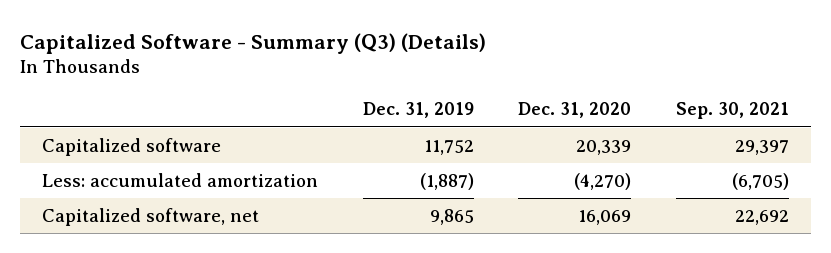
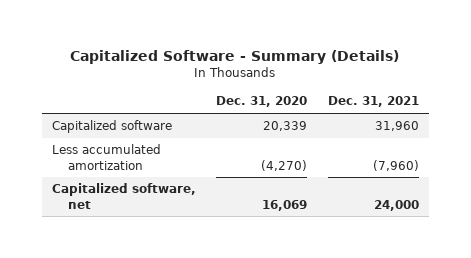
[20,32,487,54] Capitalized Software - Summary (Q3) (Details) -> [70,49,400,64] Capitalized Software - Summary (Details)
[362,102,474,119] Dec. 31, 2019 -> none
[675,102,789,120] Sep. 30, 2021 -> none
none -> [327,96,419,108] Dec. 31, 2021
[42,172,319,187] Less: accumulated amortization -> [52,144,162,170] Less accumulated amortization

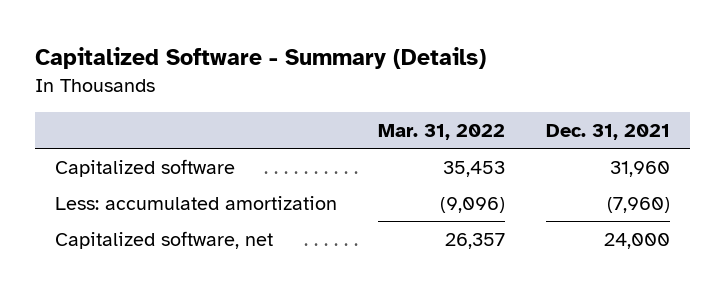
[216,96,308,108] Dec. 31, 2020 -> none
none -> [378,124,506,141] Mar. 31, 2022
[52,144,162,170] Less accumulated amortization -> [55,195,338,210] Less: accumulated amortization

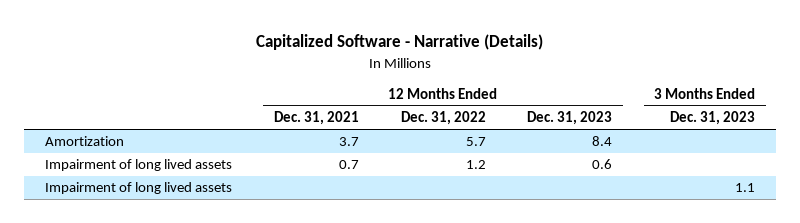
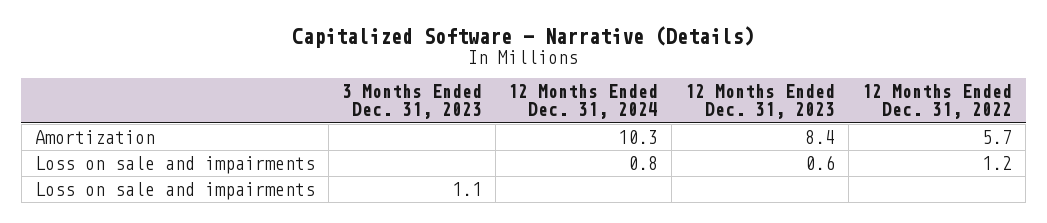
[273,111,359,126] Dec. 31, 2021 -> none
none -> [508,83,659,120] 12 Months Ended Dec. 31, 2024
[45,159,233,172] Impairment of long lived assets -> [34,155,315,174] Loss on sale and impairments
[45,182,233,195] Impairment of long lived assets -> [34,181,315,200] Loss on sale and impairments

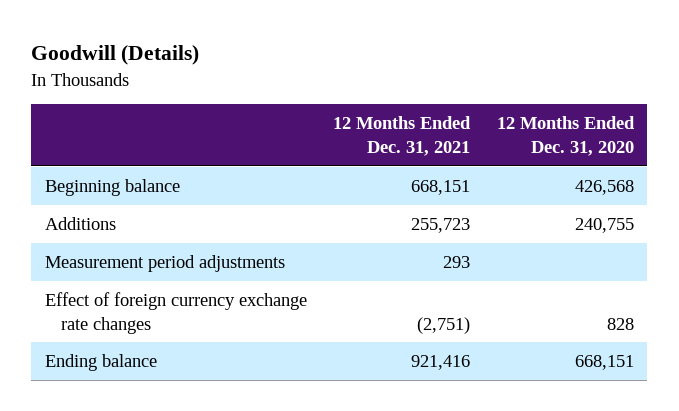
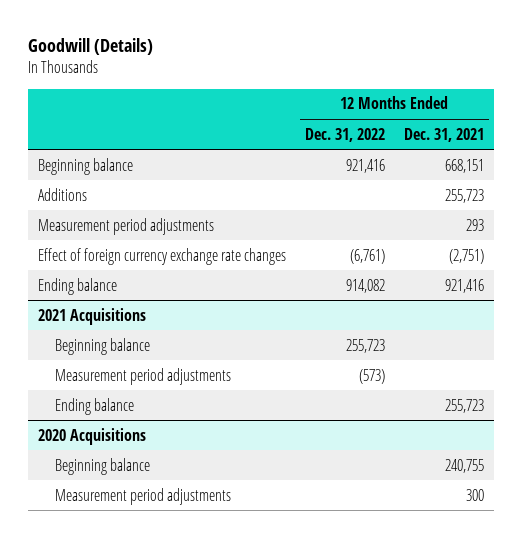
[497,116,636,156] 12 Months Ended Dec. 31, 2020 -> none
none -> [304,127,385,142] Dec. 31, 2022
none -> [37,307,146,325] 2021 Acquisitions
none -> [55,337,151,355] Beginning balance
none -> [55,367,232,385] Measurement period adjustments
none -> [55,397,135,415] Ending balance
none -> [37,427,146,445] 2020 Acquisitions
none -> [55,457,151,475] Beginning balance
none -> [55,487,232,505] Measurement period adjustments

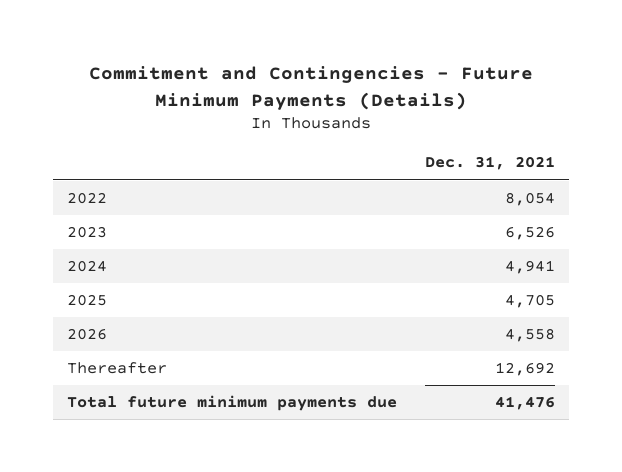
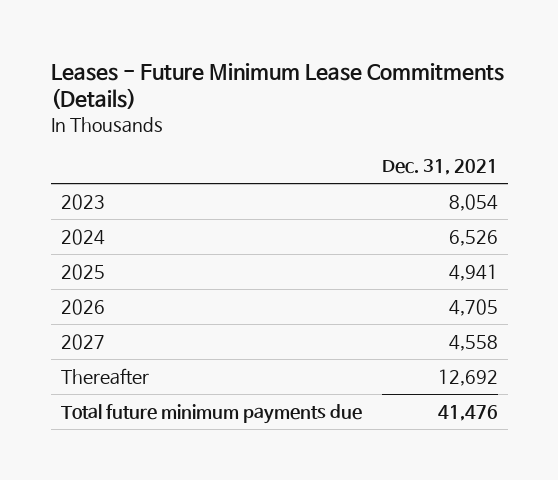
[88,66,533,110] Commitment and Contingencies - Future Minimum Payments (Details) -> [50,62,504,110] Leases - Future Minimum Lease Commitments (Details)
[67,192,108,205] 2022 -> [60,193,105,210] 2023
[67,226,108,239] 2023 -> [60,228,105,245] 2024
[67,260,108,273] 2024 -> [60,263,105,280] 2025
[67,294,108,307] 2025 -> [60,298,105,315] 2026
[67,328,108,341] 2026 -> [60,333,105,350] 2027

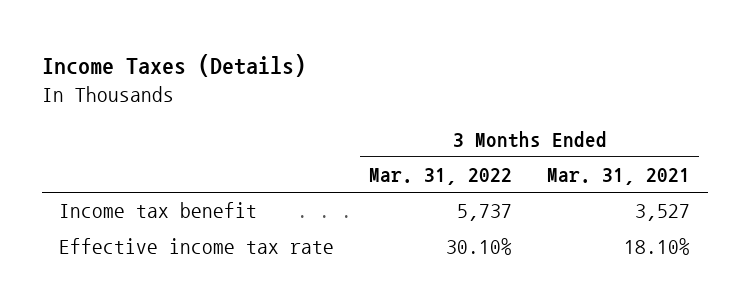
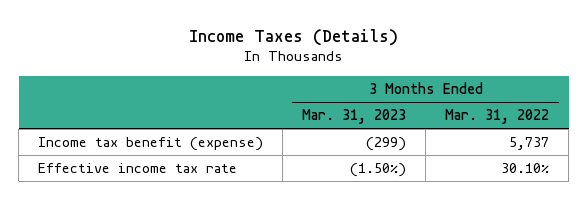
[547,168,691,186] Mar. 31, 2021 -> none
none -> [302,109,407,125] Mar. 31, 2023
[59,202,258,219] Income tax benefit -> [38,137,264,152] Income tax benefit (expense)

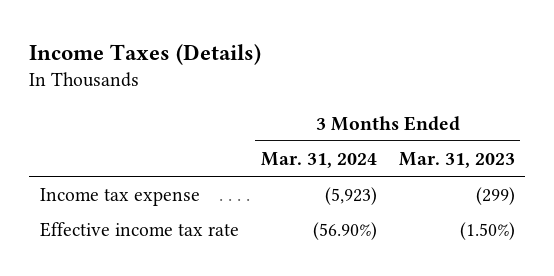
[445,109,550,125] Mar. 31, 2022 -> none
none -> [260,151,377,168] Mar. 31, 2024
[38,137,264,152] Income tax benefit (expense) -> [39,187,200,206] Income tax expense

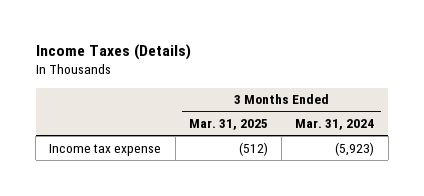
[398,151,515,168] Mar. 31, 2023 -> none
none -> [188,119,268,131] Mar. 31, 2025
[39,221,239,237] Effective income tax rate -> none

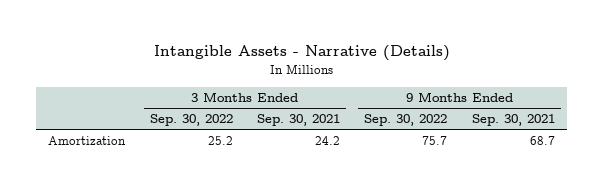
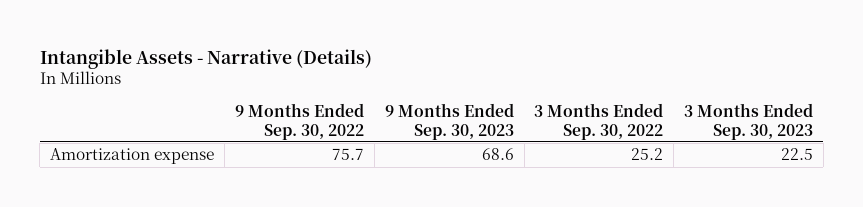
[257,114,341,127] Sep. 30, 2021 -> none
[471,114,555,127] Sep. 30, 2021 -> none
none -> [384,102,514,140] 9 Months Ended Sep. 30, 2023
none -> [684,102,814,140] 3 Months Ended Sep. 30, 2023
[48,135,127,145] Amortization -> [50,148,215,165] Amortization expense

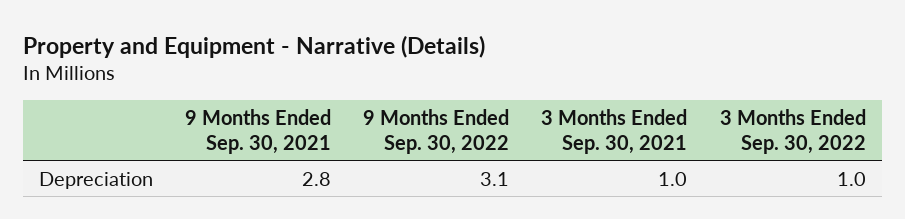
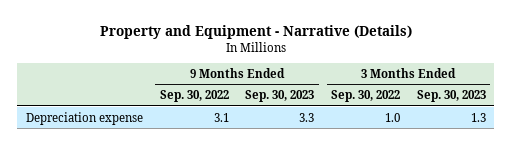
[185,108,332,154] 9 Months Ended Sep. 30, 2021 -> none
[541,108,688,154] 3 Months Ended Sep. 30, 2021 -> none
none -> [245,90,315,103] Sep. 30, 2023
none -> [416,90,486,103] Sep. 30, 2023
[39,171,154,189] Depreciation -> [25,111,143,125] Depreciation expense

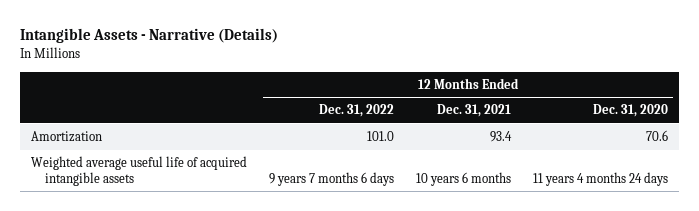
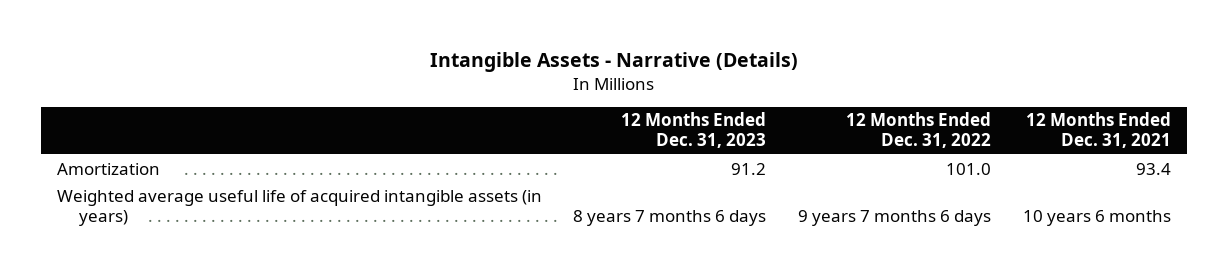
[592,104,668,118] Dec. 31, 2020 -> none
none -> [621,112,767,149] 12 Months Ended Dec. 31, 2023
[30,156,247,187] Weighted average useful life of acquired intangible assets -> [56,189,542,226] Weighted average useful life of acquired intangible assets (in years)

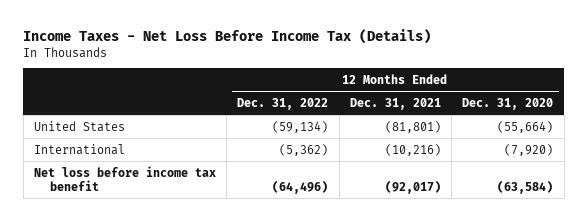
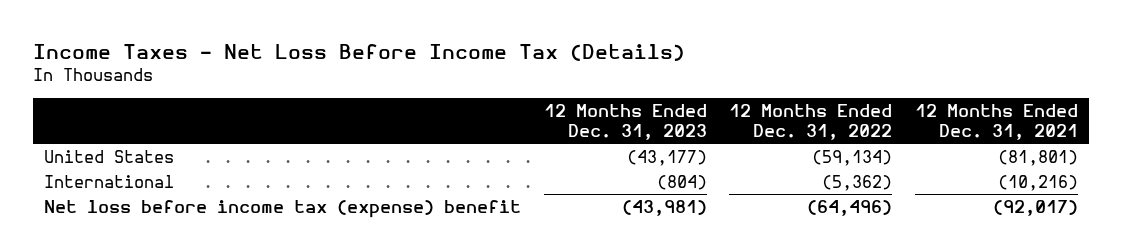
[462,97,554,110] Dec. 31, 2020 -> none
none -> [543,103,707,141] 12 Months Ended Dec. 31, 2023
[33,165,216,191] Net loss before income tax benefit -> [44,199,522,218] Net loss before income tax (expense) benefit

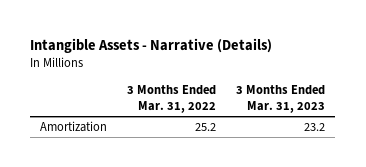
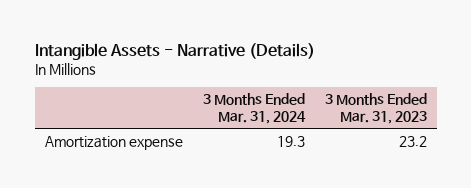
[127,85,217,114] 3 Months Ended Mar. 31, 2022 -> none
none -> [202,93,306,125] 3 Months Ended Mar. 31, 2024
[40,121,108,133] Amortization -> [44,136,183,151] Amortization expense

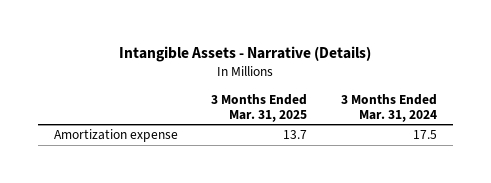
[324,93,427,125] 3 Months Ended Mar. 31, 2023 -> none
none -> [211,93,308,122] 3 Months Ended Mar. 31, 2025
[276,136,305,148] 19.3 -> [412,130,437,140] 17.5

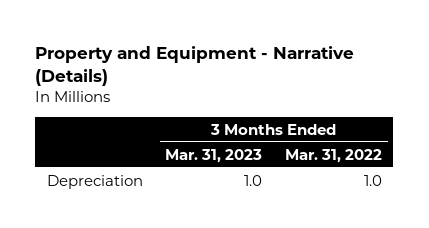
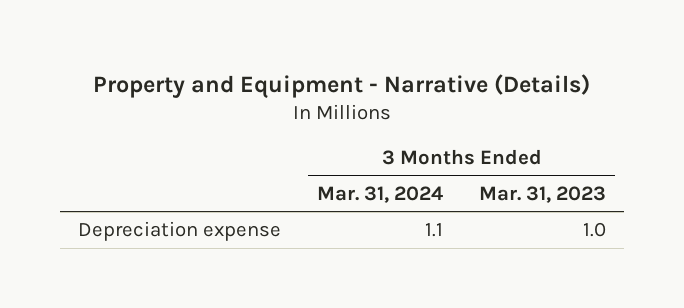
[285,148,383,163] Mar. 31, 2022 -> none
none -> [317,185,444,203] Mar. 31, 2024
[46,174,143,189] Depreciation -> [77,221,281,242] Depreciation expense

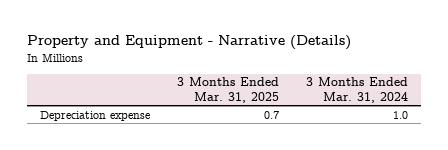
[479,185,607,203] Mar. 31, 2023 -> none
none -> [176,77,279,103] 3 Months Ended Mar. 31, 2025
[425,223,444,238] 1.1 -> [392,110,408,119] 1.0

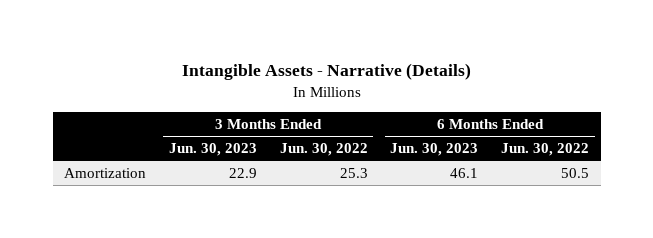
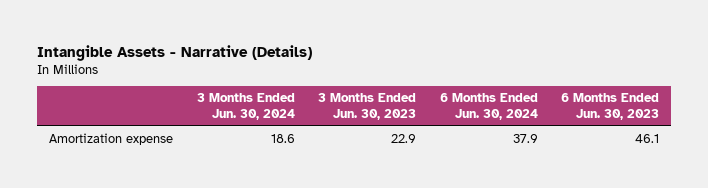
[279,143,368,157] Jun. 30, 2022 -> none
[501,143,590,157] Jun. 30, 2022 -> none
none -> [196,93,295,120] 3 Months Ended Jun. 30, 2024
none -> [439,93,538,120] 6 Months Ended Jun. 30, 2024
[64,168,147,179] Amortization -> [49,133,174,146] Amortization expense

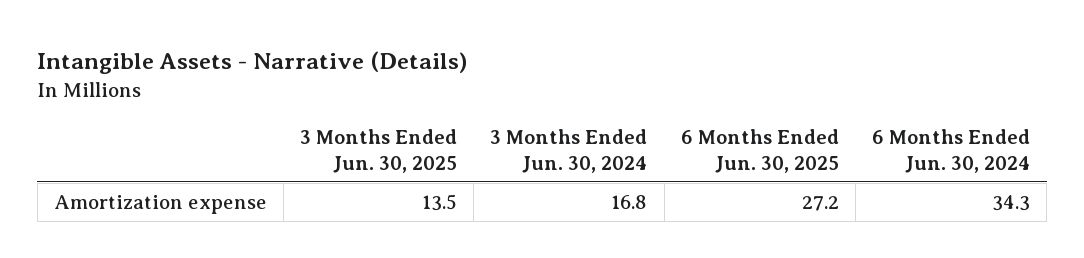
[318,93,417,120] 3 Months Ended Jun. 30, 2023 -> none
[561,93,660,120] 6 Months Ended Jun. 30, 2023 -> none
none -> [300,128,458,174] 3 Months Ended Jun. 30, 2025
none -> [680,128,839,174] 6 Months Ended Jun. 30, 2025
[270,134,295,144] 18.6 -> [611,195,648,210] 16.8
[512,134,538,144] 37.9 -> [992,195,1031,212] 34.3

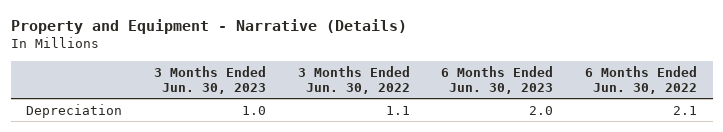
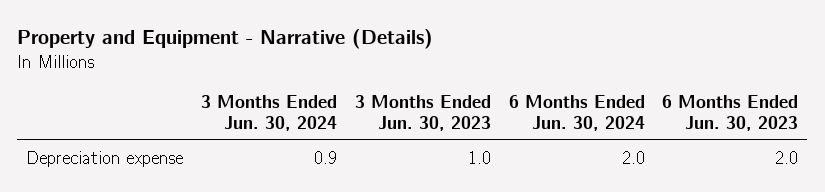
[297,65,410,94] 3 Months Ended Jun. 30, 2022 -> none
[584,65,697,94] 6 Months Ended Jun. 30, 2022 -> none
none -> [201,95,338,131] 3 Months Ended Jun. 30, 2024
none -> [508,95,645,131] 6 Months Ended Jun. 30, 2024
[26,103,123,118] Depreciation -> [26,151,184,168] Depreciation expense

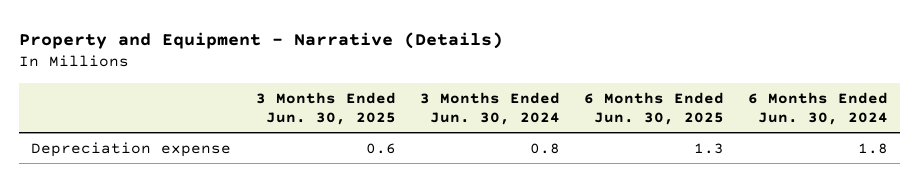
[354,95,491,131] 3 Months Ended Jun. 30, 2023 -> none
[662,95,799,131] 6 Months Ended Jun. 30, 2023 -> none
none -> [255,91,396,125] 3 Months Ended Jun. 30, 2025
none -> [583,91,724,125] 6 Months Ended Jun. 30, 2025
[314,151,338,165] 0.9 -> [529,142,560,154] 0.8
[621,151,645,165] 2.0 -> [857,142,888,154] 1.8

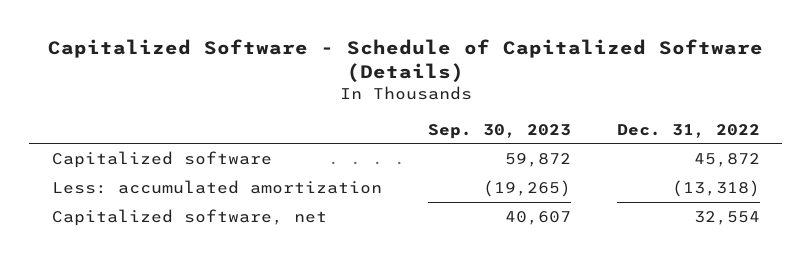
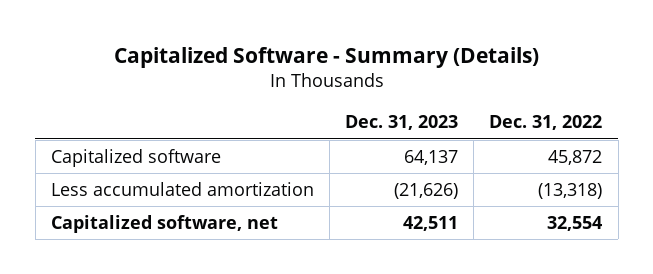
[47,38,763,82] Capitalized Software - Schedule of Capitalized Software (Details) -> [113,47,539,69] Capitalized Software - Summary (Details)
[427,123,571,139] Sep. 30, 2023 -> none
none -> [345,115,459,131] Dec. 31, 2023
[52,179,383,194] Less: accumulated amortization -> [50,182,314,197] Less accumulated amortization

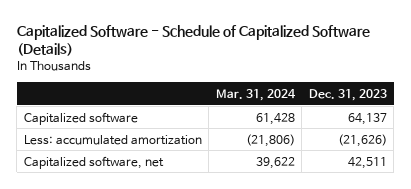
[113,47,539,69] Capitalized Software - Summary (Details) -> [16,24,370,57] Capitalized Software - Schedule of Capitalized Software (Details)
[489,115,603,131] Dec. 31, 2022 -> none
none -> [215,89,296,102] Mar. 31, 2024
[50,182,314,197] Less accumulated amortization -> [23,134,202,145] Less: accumulated amortization

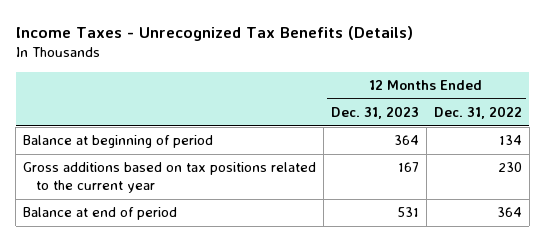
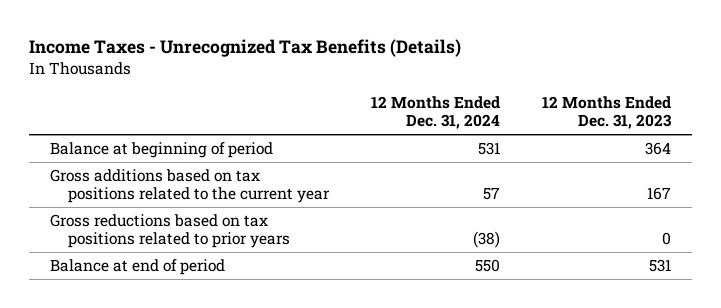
[433,105,522,119] Dec. 31, 2022 -> none
none -> [371,96,501,130] 12 Months Ended Dec. 31, 2024
none -> [49,214,291,249] Gross reductions based on tax positions related to prior years

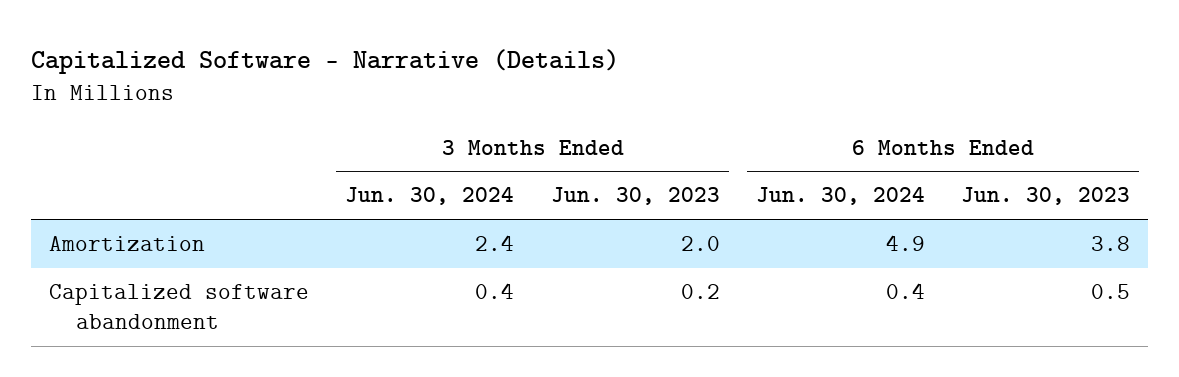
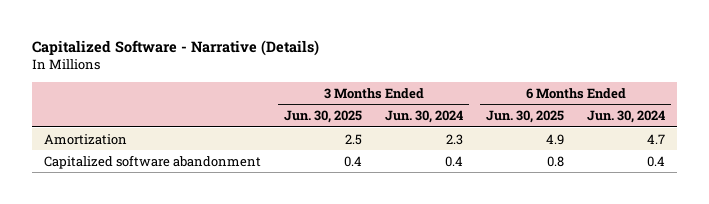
[550,187,720,206] Jun. 30, 2023 -> none
[961,187,1131,206] Jun. 30, 2023 -> none
none -> [283,110,362,124] Jun. 30, 2025
none -> [486,110,565,124] Jun. 30, 2025
[475,235,515,252] 2.4 -> [446,133,464,145] 2.3
[885,235,925,252] 4.9 -> [647,133,666,144] 4.7

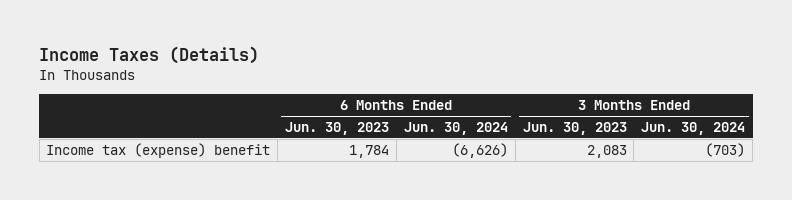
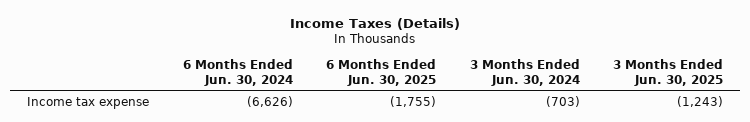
[285,122,390,136] Jun. 30, 2023 -> none
[522,122,627,136] Jun. 30, 2023 -> none
none -> [326,59,437,87] 6 Months Ended Jun. 30, 2025
none -> [613,59,724,87] 3 Months Ended Jun. 30, 2025
[46,143,271,159] Income tax (expense) benefit -> [27,96,150,109] Income tax expense

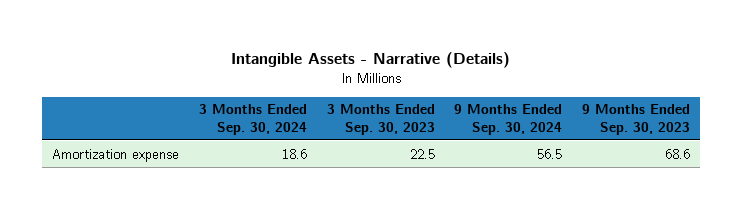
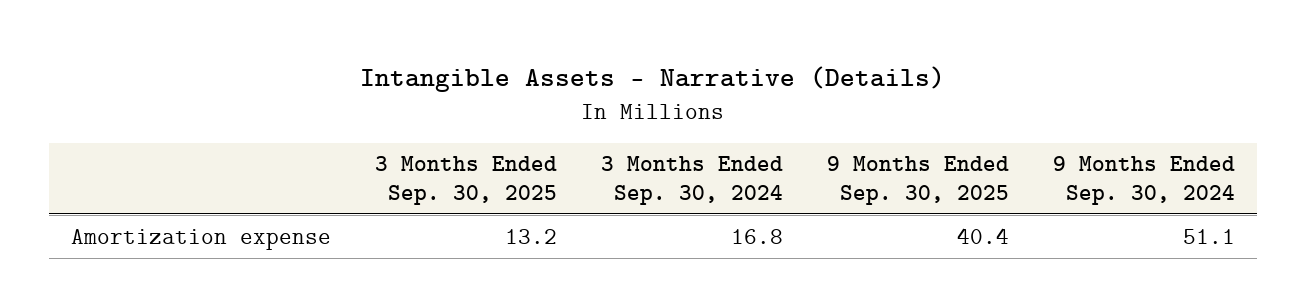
[326,104,435,135] 3 Months Ended Sep. 30, 2023 -> none
[582,104,691,135] 9 Months Ended Sep. 30, 2023 -> none
none -> [374,156,557,205] 3 Months Ended Sep. 30, 2025
none -> [826,156,1009,205] 9 Months Ended Sep. 30, 2025
[281,148,307,159] 18.6 -> [730,228,783,244] 16.8
[537,148,563,159] 56.5 -> [1182,228,1235,244] 51.1

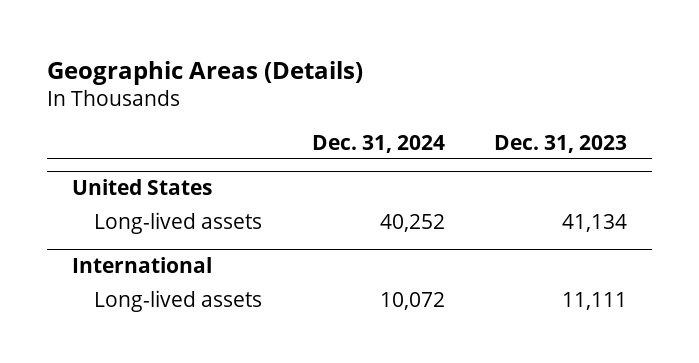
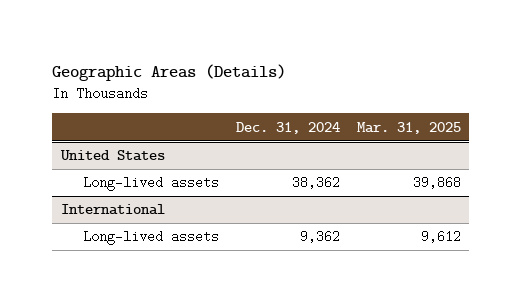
[494,134,628,153] Dec. 31, 2023 -> none
none -> [356,121,461,134] Mar. 31, 2025
[379,213,445,232] 40,252 -> [291,176,340,190] 38,362
[379,291,445,310] 10,072 -> [299,230,340,244] 9,362

